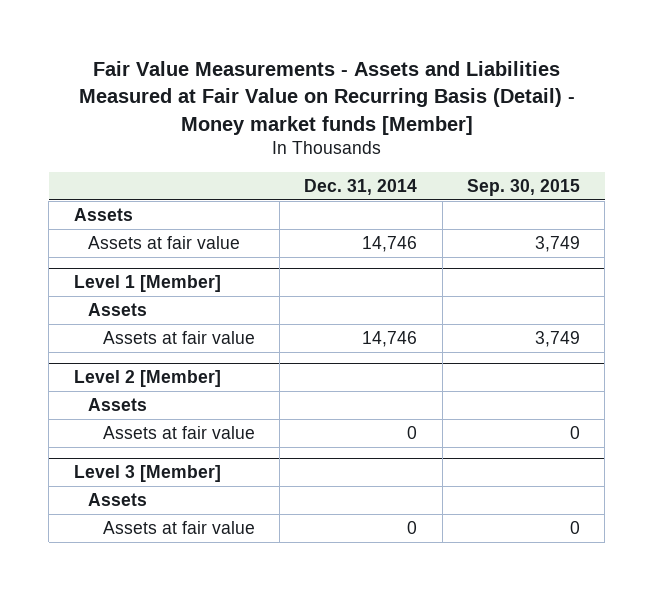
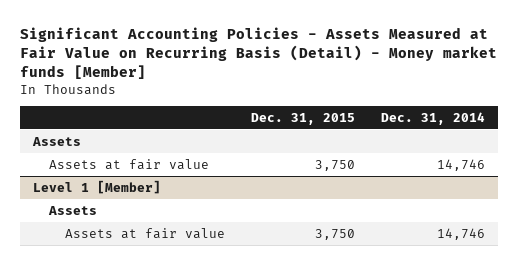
[78,61,575,135] Fair Value Measurements - Assets and Liabilities Measured at Fair Value on Recurring Basis (Detail) - Money market funds [Member] -> [19,26,497,80] Significant Accounting Policies - Assets Measured at Fair Value on Recurring Basis (Detail) - Money market funds [Member]
[466,178,580,196] Sep. 30, 2015 -> none
none -> [250,112,355,125] Dec. 31, 2015
[73,370,221,388] Level 2 [Member] -> none
[88,398,148,412] Assets -> none
[102,426,255,440] Assets at fair value -> none
[73,465,221,483] Level 3 [Member] -> none
[88,493,148,507] Assets -> none
[102,521,255,535] Assets at fair value -> none

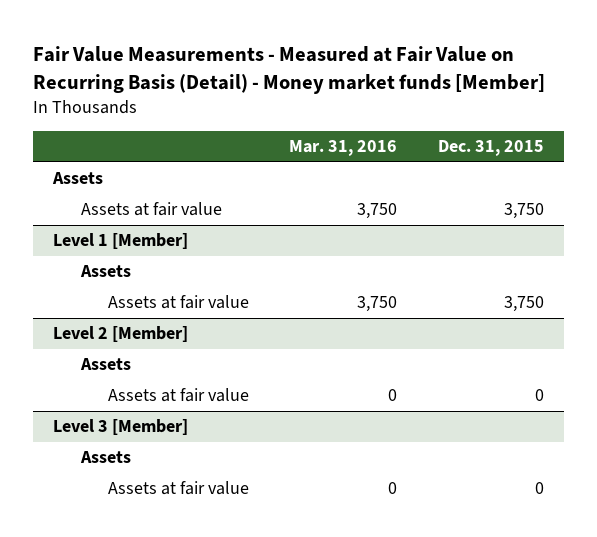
[19,26,497,80] Significant Accounting Policies - Assets Measured at Fair Value on Recurring Basis (Detail) - Money market funds [Member] -> [33,46,546,94] Fair Value Measurements - Measured at Fair Value on Recurring Basis (Detail) - Money market funds [Member]
[380,111,485,125] Dec. 31, 2014 -> none
none -> [289,139,398,156] Mar. 31, 2016
none -> [53,326,189,343] Level 2 [Member]
none -> [79,358,131,371] Assets
none -> [108,388,250,403] Assets at fair value
none -> [53,419,189,436] Level 3 [Member]
none -> [79,451,131,464] Assets
none -> [108,481,250,496] Assets at fair value

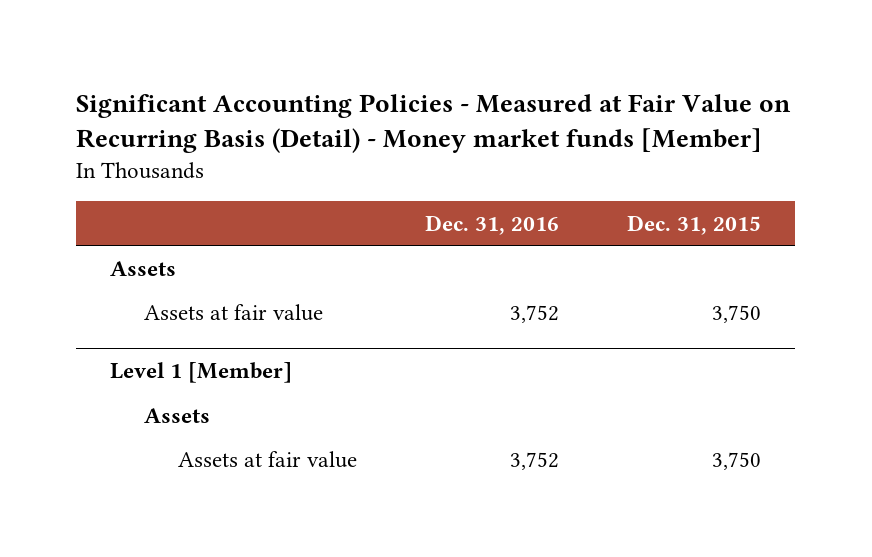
[33,46,546,94] Fair Value Measurements - Measured at Fair Value on Recurring Basis (Detail) - Money market funds [Member] -> [76,93,792,154] Significant Accounting Policies - Measured at Fair Value on Recurring Basis (Detail) - Money market funds [Member]
[289,139,398,156] Mar. 31, 2016 -> none
none -> [425,214,560,235] Dec. 31, 2016
[53,326,189,343] Level 2 [Member] -> none
[79,358,131,371] Assets -> none
[108,388,250,403] Assets at fair value -> none
[53,419,189,436] Level 3 [Member] -> none
[79,451,131,464] Assets -> none
[108,481,250,496] Assets at fair value -> none

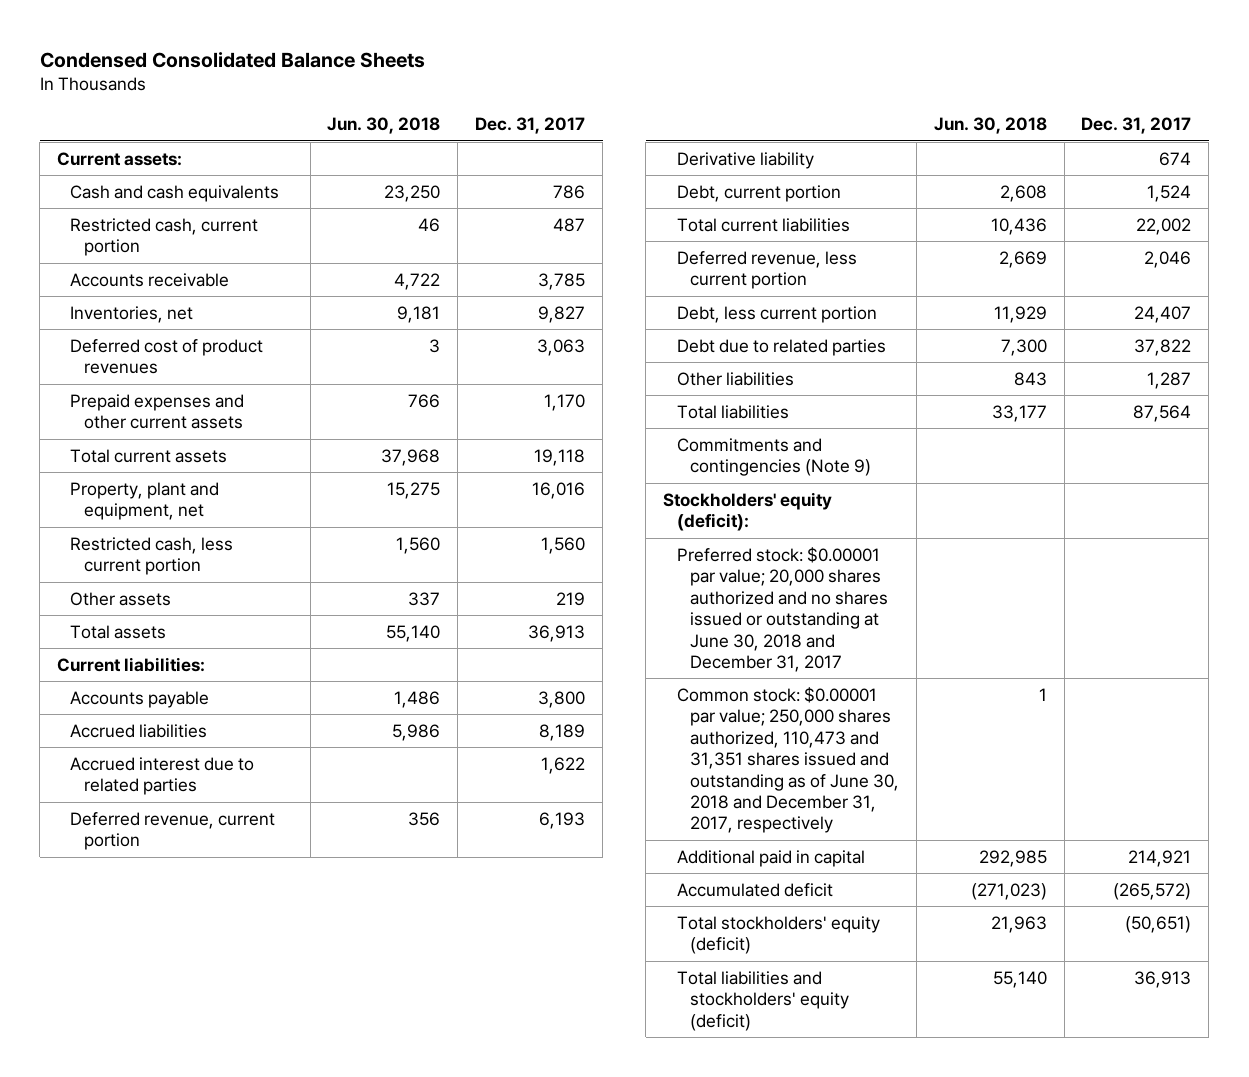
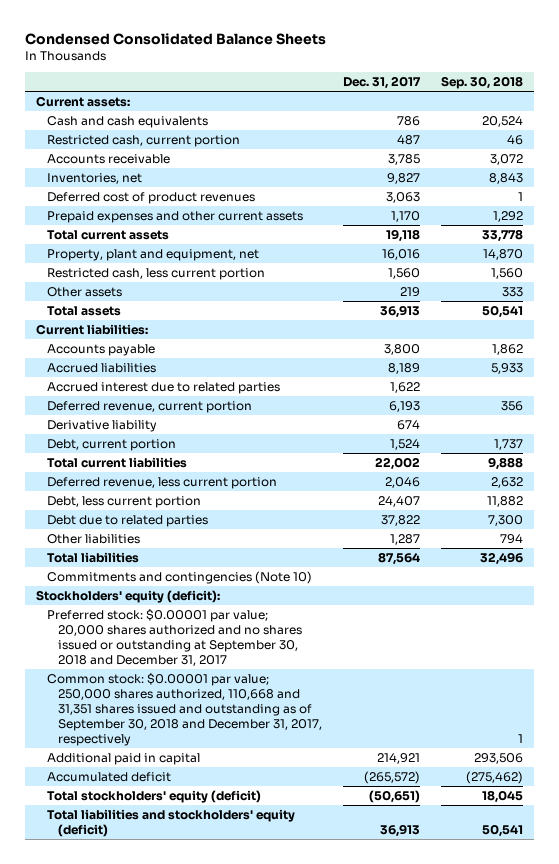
[327,117,441,135] Jun. 30, 2018 -> none
none -> [441,76,524,90] Sep. 30, 2018
[676,437,871,477] Commitments and contingencies (Note 9) -> [46,570,312,584] Commitments and contingencies (Note 10)
[676,546,888,672] Preferred stock: $0.00001 par value; 20,000 shares authorized and no shares issued or outstanding at June 30, 2018 and December 31, 2017 -> [46,608,302,667] Preferred stock: $0.00001 par value; 20,000 shares authorized and no shares issued or outstanding at September 30, 2018 and December 31, 2017
[676,686,899,834] Common stock: $0.00001 par value; 250,000 shares authorized, 110,473 and 31,351 shares issued and outstanding as of June 30, 2018 and December 31, 2017, respectively -> [46,672,322,747] Common stock: $0.00001 par value; 250,000 shares authorized, 110,668 and 31,351 shares issued and outstanding as of September 30, 2018 and December 31, 2017, respectively

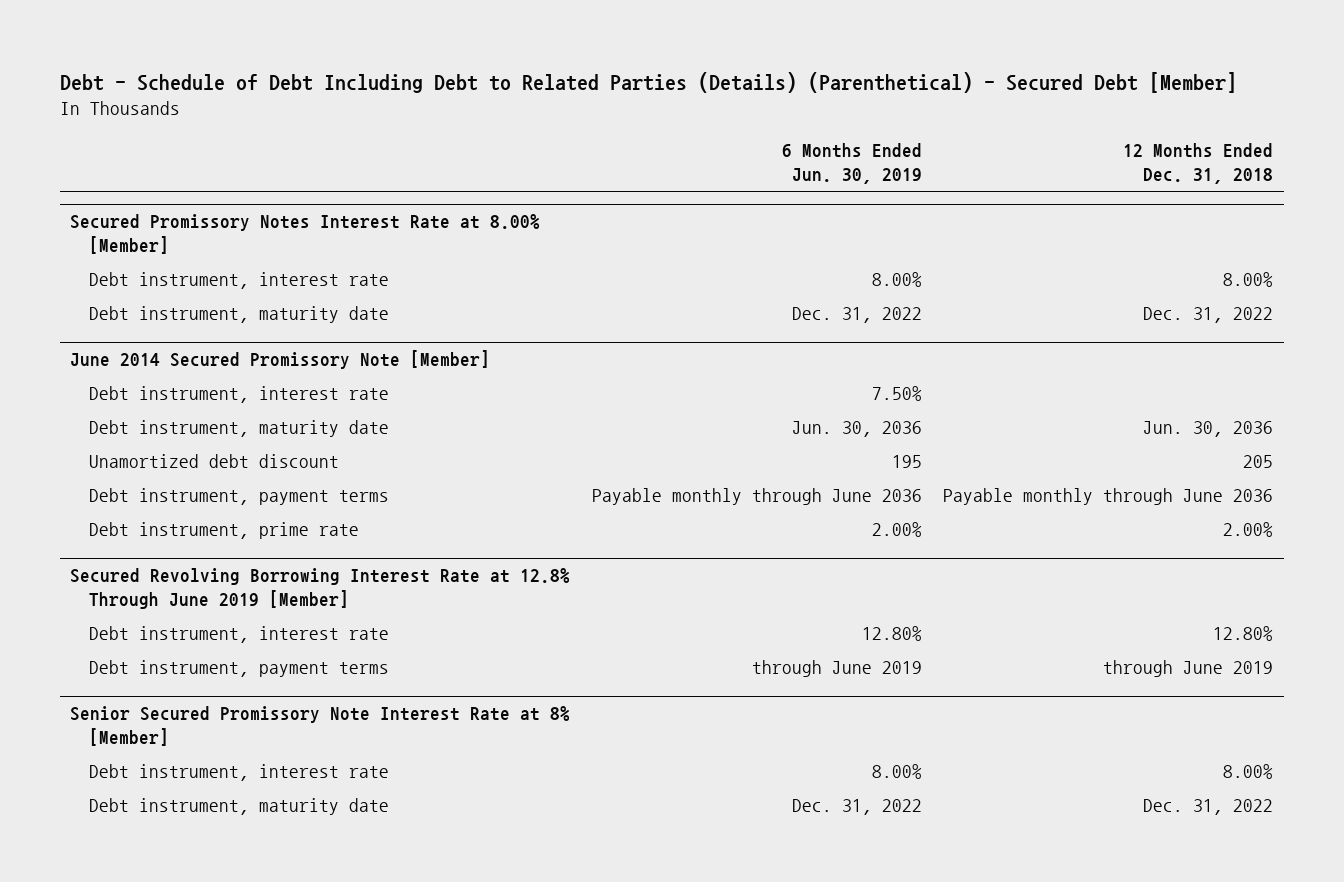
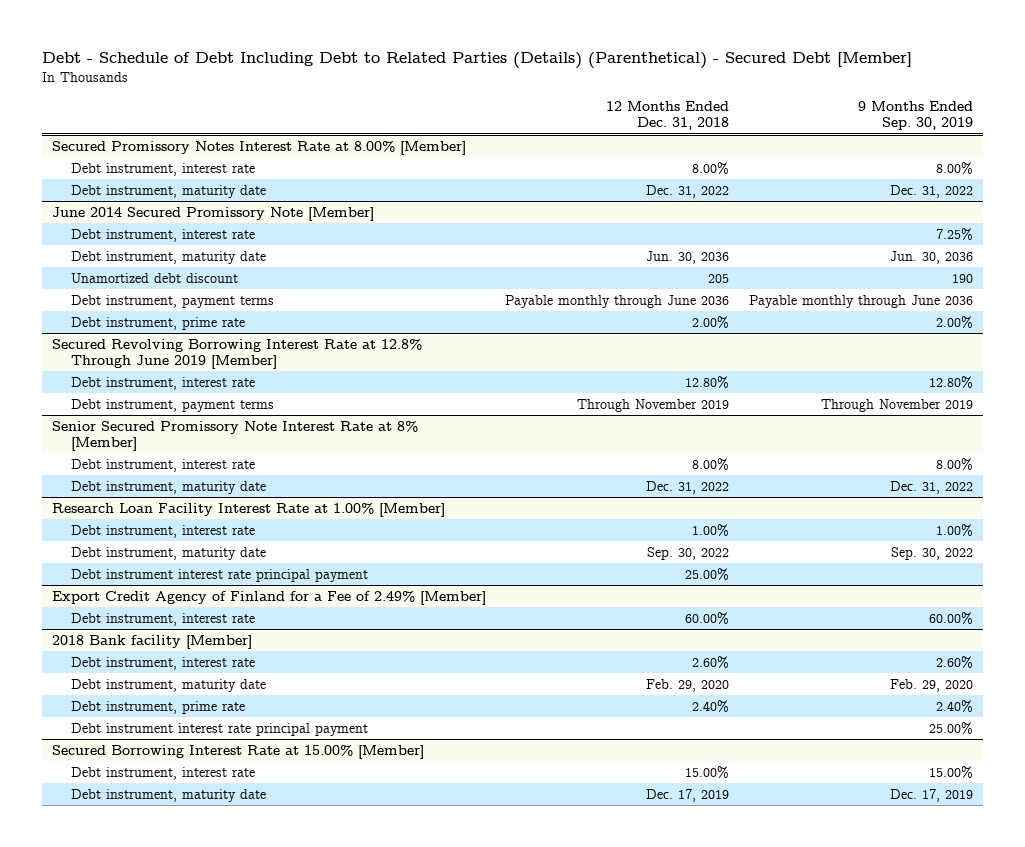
[781,142,922,185] 6 Months Ended Jun. 30, 2019 -> none
none -> [857,101,973,131] 9 Months Ended Sep. 30, 2019
[1103,659,1274,677] through June 2019 -> [577,398,730,412] Through November 2019
none -> [51,502,445,517] Research Loan Facility Interest Rate at 1.00% [Member]
none -> [70,524,255,538] Debt instrument, interest rate
none -> [70,546,266,560] Debt instrument, maturity date
none -> [70,568,368,582] Debt instrument interest rate principal payment
none -> [51,590,486,605] Export Credit Agency of Finland for a Fee of 2.49% [Member]
none -> [70,612,255,626] Debt instrument, interest rate
none -> [51,634,252,649] 2018 Bank facility [Member]
none -> [70,656,255,670] Debt instrument, interest rate
none -> [70,678,266,692] Debt instrument, maturity date
none -> [70,700,245,714] Debt instrument, prime rate
none -> [70,722,368,736] Debt instrument interest rate principal payment
none -> [51,744,424,759] Secured Borrowing Interest Rate at 15.00% [Member]
none -> [70,766,255,780] Debt instrument, interest rate
none -> [70,788,266,802] Debt instrument, maturity date

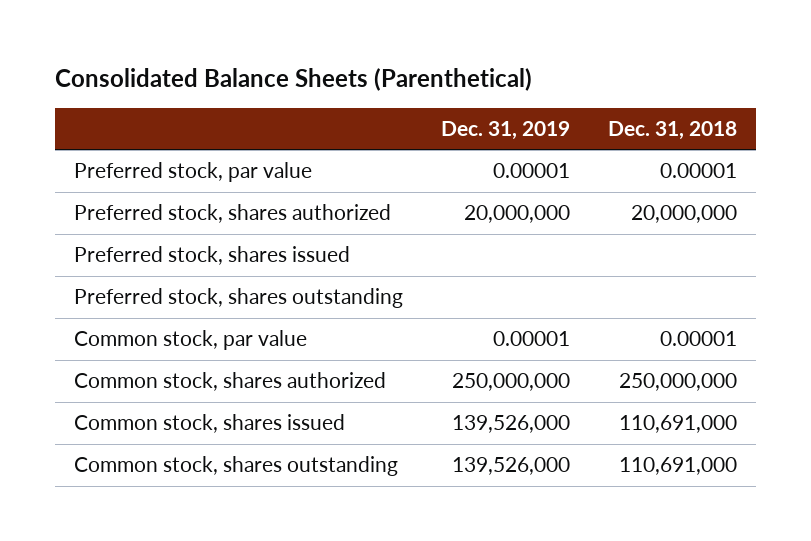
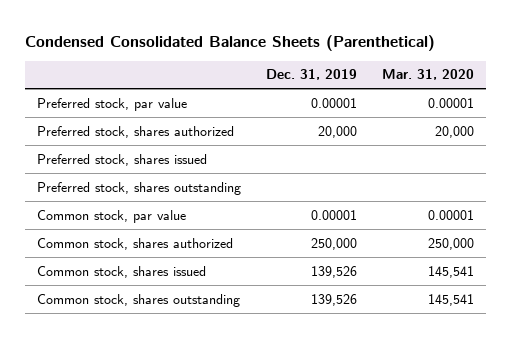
[55,68,533,92] Consolidated Balance Sheets (Parenthetical) -> [24,34,435,51] Condensed Consolidated Balance Sheets (Parenthetical)
[608,120,738,140] Dec. 31, 2018 -> none
none -> [381,69,474,81] Mar. 31, 2020
[464,205,571,224] 20,000,000 -> [317,125,357,138] 20,000
[452,373,571,392] 250,000,000 -> [310,237,357,250] 250,000
[452,415,571,434] 139,526,000 -> [310,265,357,278] 139,526
[452,457,571,476] 139,526,000 -> [310,293,357,306] 139,526

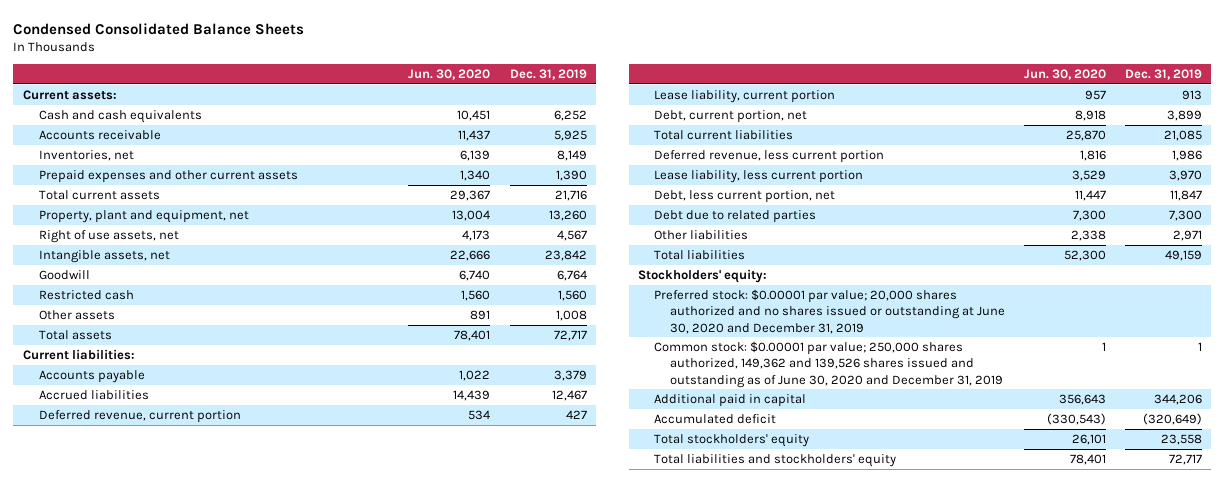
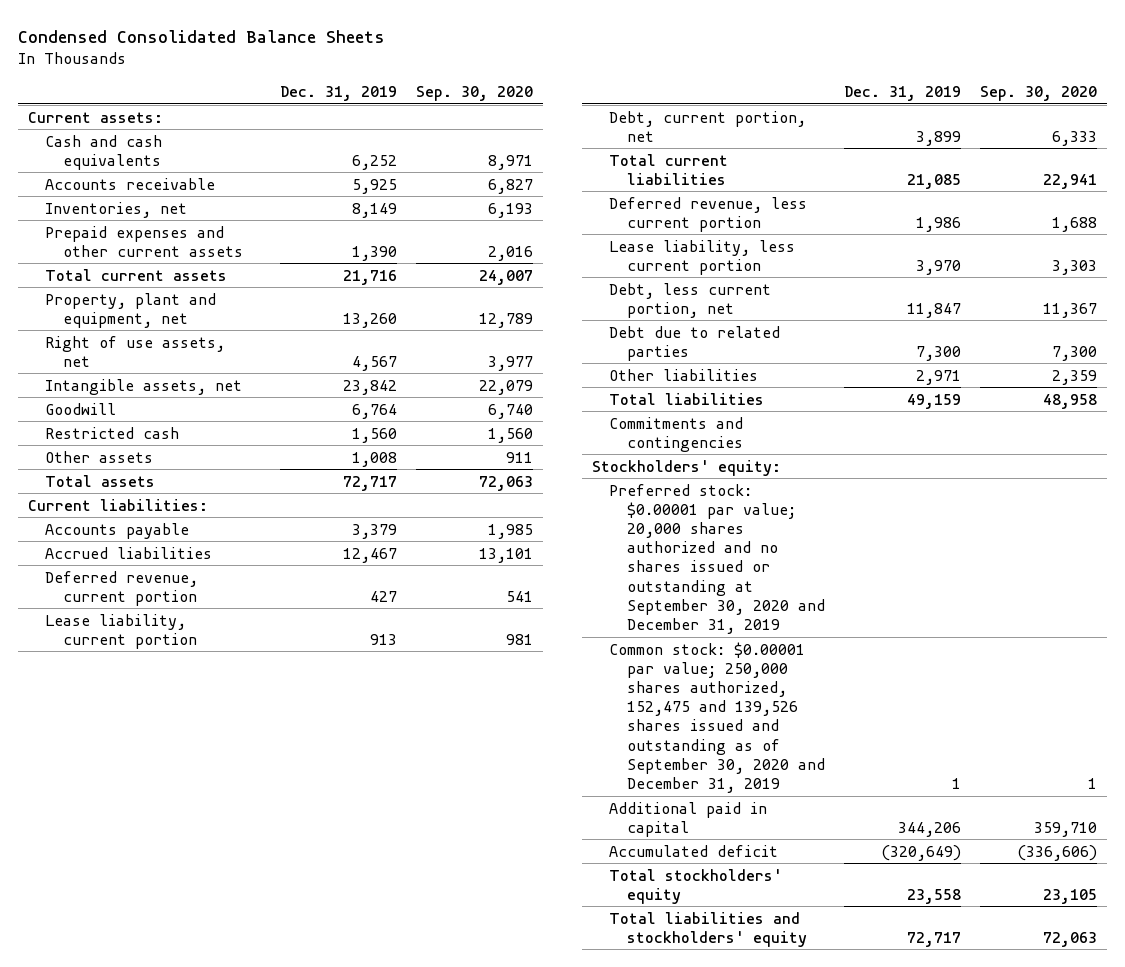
[408,69,491,81] Jun. 30, 2020 -> none
none -> [416,86,534,102] Sep. 30, 2020
none -> [609,416,744,452] Commitments and contingencies
[653,288,1005,334] Preferred stock: $0.00001 par value; 20,000 shares authorized and no shares issued or outstanding at June 30, 2020 and December 31, 2019 -> [609,483,826,634] Preferred stock: $0.00001 par value; 20,000 shares authorized and no shares issued or outstanding at September 30, 2020 and December 31, 2019
[653,340,1003,388] Common stock: $0.00001 par value; 250,000 shares authorized, 149,362 and 139,526 shares issued and outstanding as of June 30, 2020 and December 31, 2019 -> [609,641,826,793] Common stock: $0.00001 par value; 250,000 shares authorized, 152,475 and 139,526 shares issued and outstanding as of September 30, 2020 and December 31, 2019

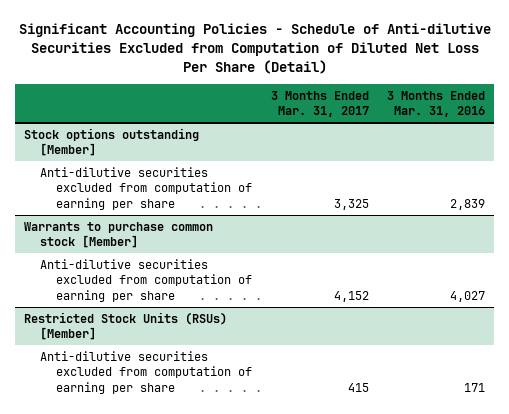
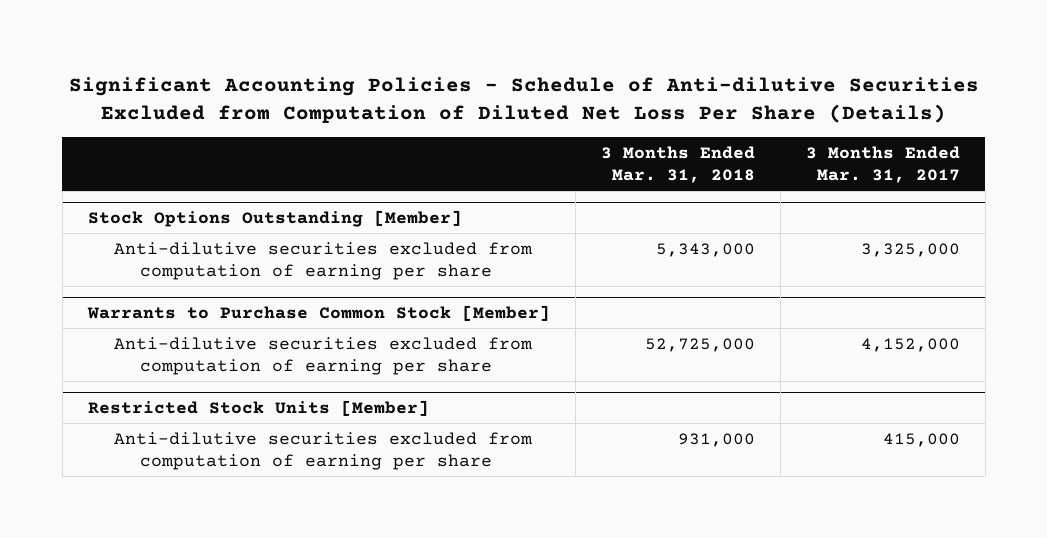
[18,22,491,74] Significant Accounting Policies - Schedule of Anti-dilutive Securities Excluded from Computation of Diluted Net Loss Per Share (Detail) -> [68,76,979,123] Significant Accounting Policies - Schedule of Anti-dilutive Securities Excluded from Computation of Diluted Net Loss Per Share (Details)
[386,90,485,118] 3 Months Ended Mar. 31, 2016 -> none
none -> [600,145,755,183] 3 Months Ended Mar. 31, 2018
[24,127,200,157] Stock options outstanding [Member] -> [87,209,462,227] Stock Options Outstanding [Member]
[333,199,369,211] 3,325 -> [860,242,960,257] 3,325,000
[24,221,214,249] Warrants to purchase common stock [Member] -> [86,304,550,321] Warrants to Purchase Common Stock [Member]
[333,291,369,303] 4,152 -> [860,337,960,352] 4,152,000
[24,311,228,341] Restricted Stock Units (RSUs) [Member] -> [87,399,429,416] Restricted Stock Units [Member]
[347,383,369,393] 415 -> [882,432,960,447] 415,000

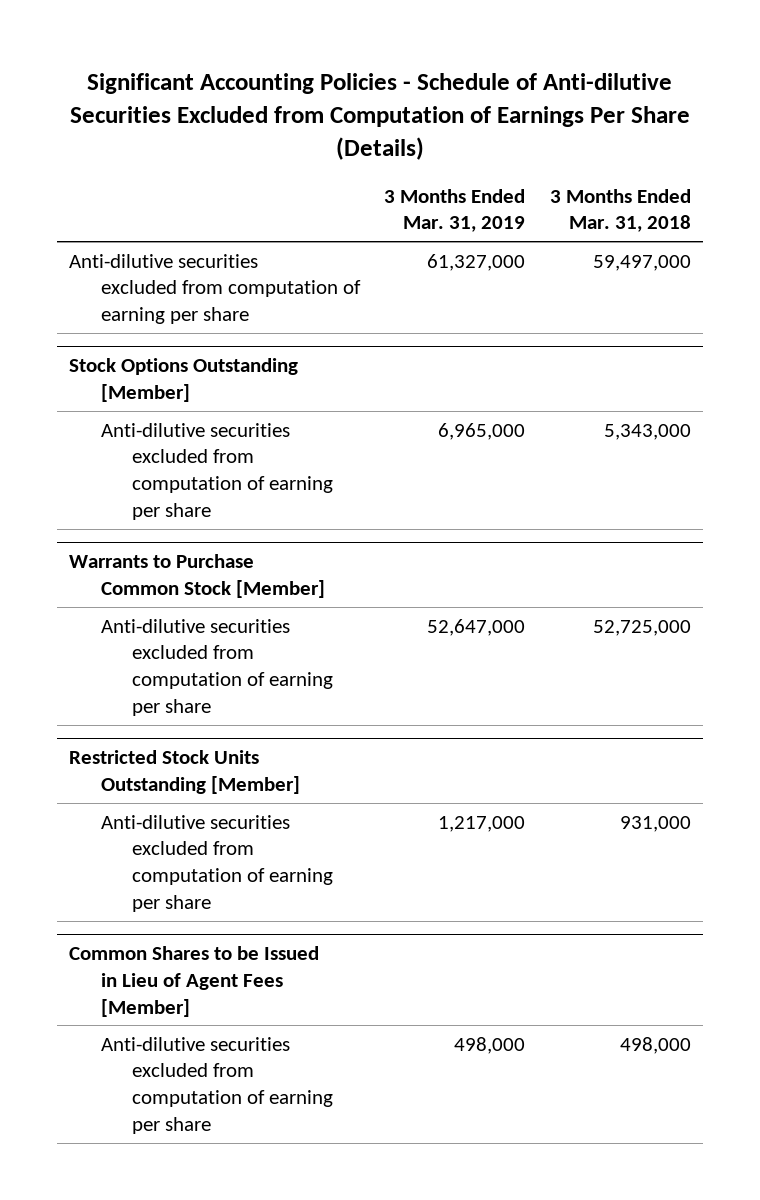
[68,76,979,123] Significant Accounting Policies - Schedule of Anti-dilutive Securities Excluded from Computation of Diluted Net Loss Per Share (Details) -> [70,72,691,160] Significant Accounting Policies - Schedule of Anti-dilutive Securities Excluded from Computation of Earnings Per Share (Details)
[805,145,960,183] 3 Months Ended Mar. 31, 2017 -> none
none -> [384,188,526,233] 3 Months Ended Mar. 31, 2019
none -> [69,253,361,325] Anti-dilutive securities excluded from computation of earning per share
[87,399,429,416] Restricted Stock Units [Member] -> [69,749,300,794] Restricted Stock Units Outstanding [Member]
none -> [69,945,320,1017] Common Shares to be Issued in Lieu of Agent Fees [Member]
none -> [100,1036,333,1134] Anti-dilutive securities excluded from computation of earning per share

